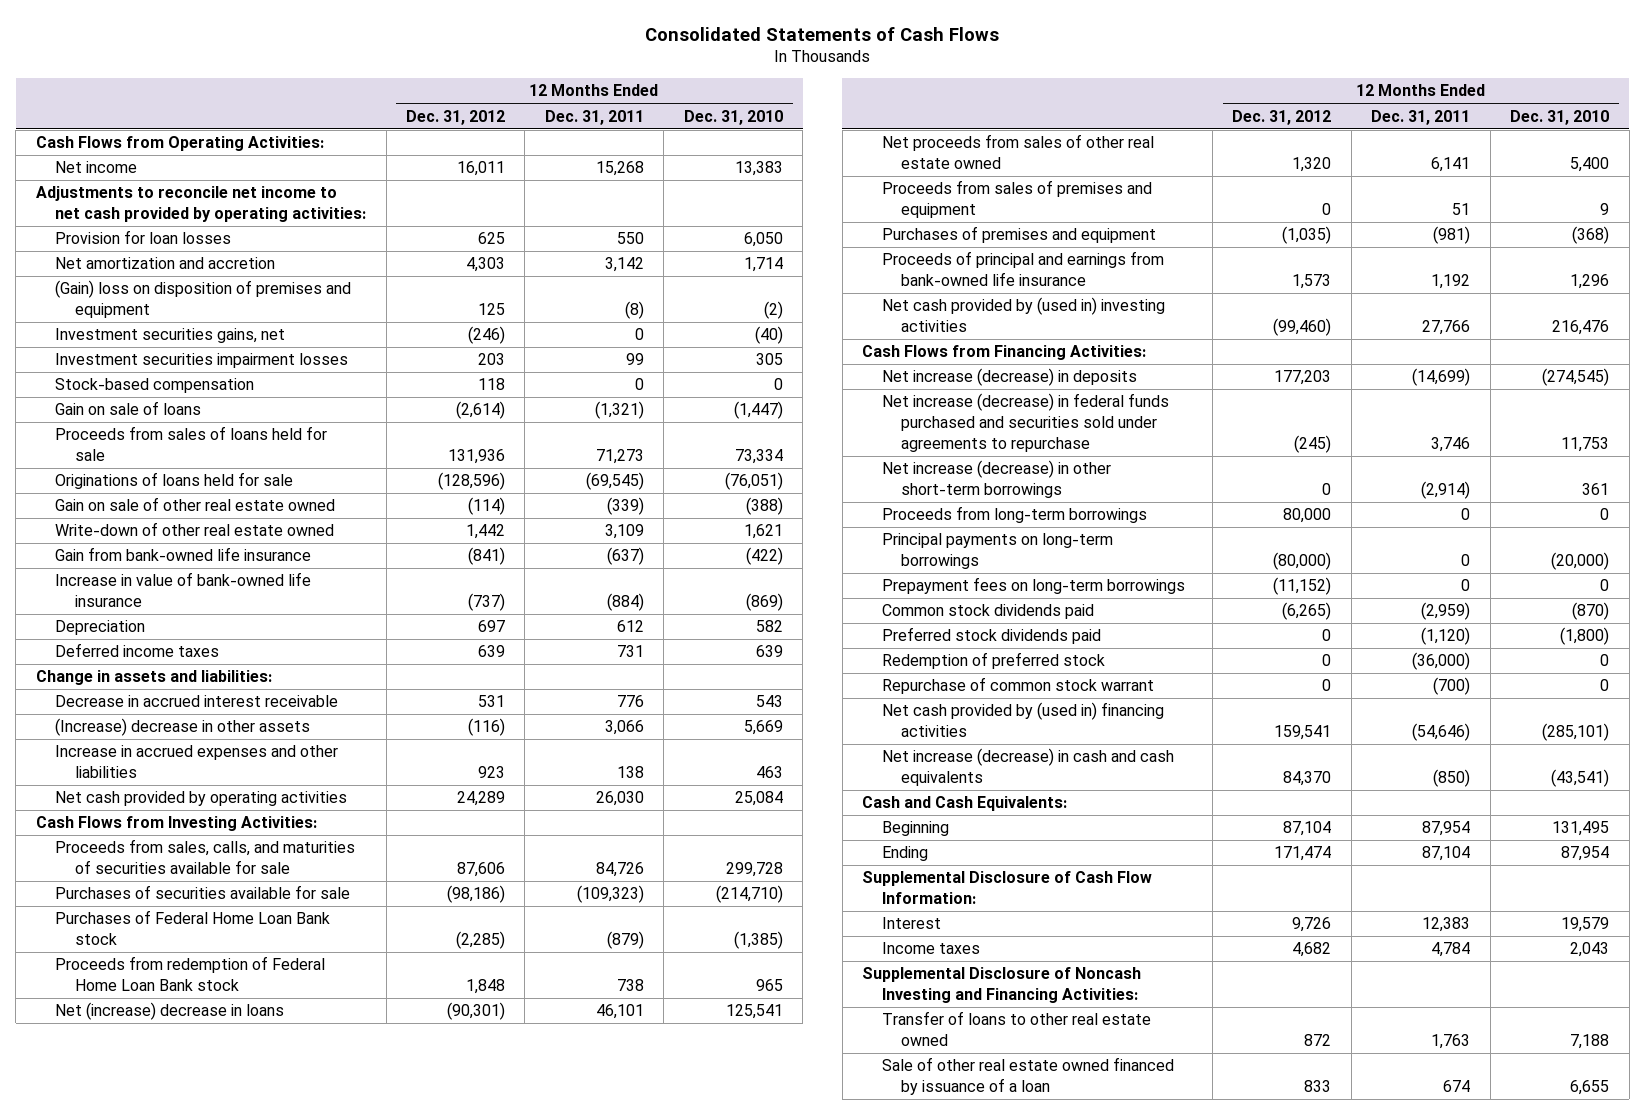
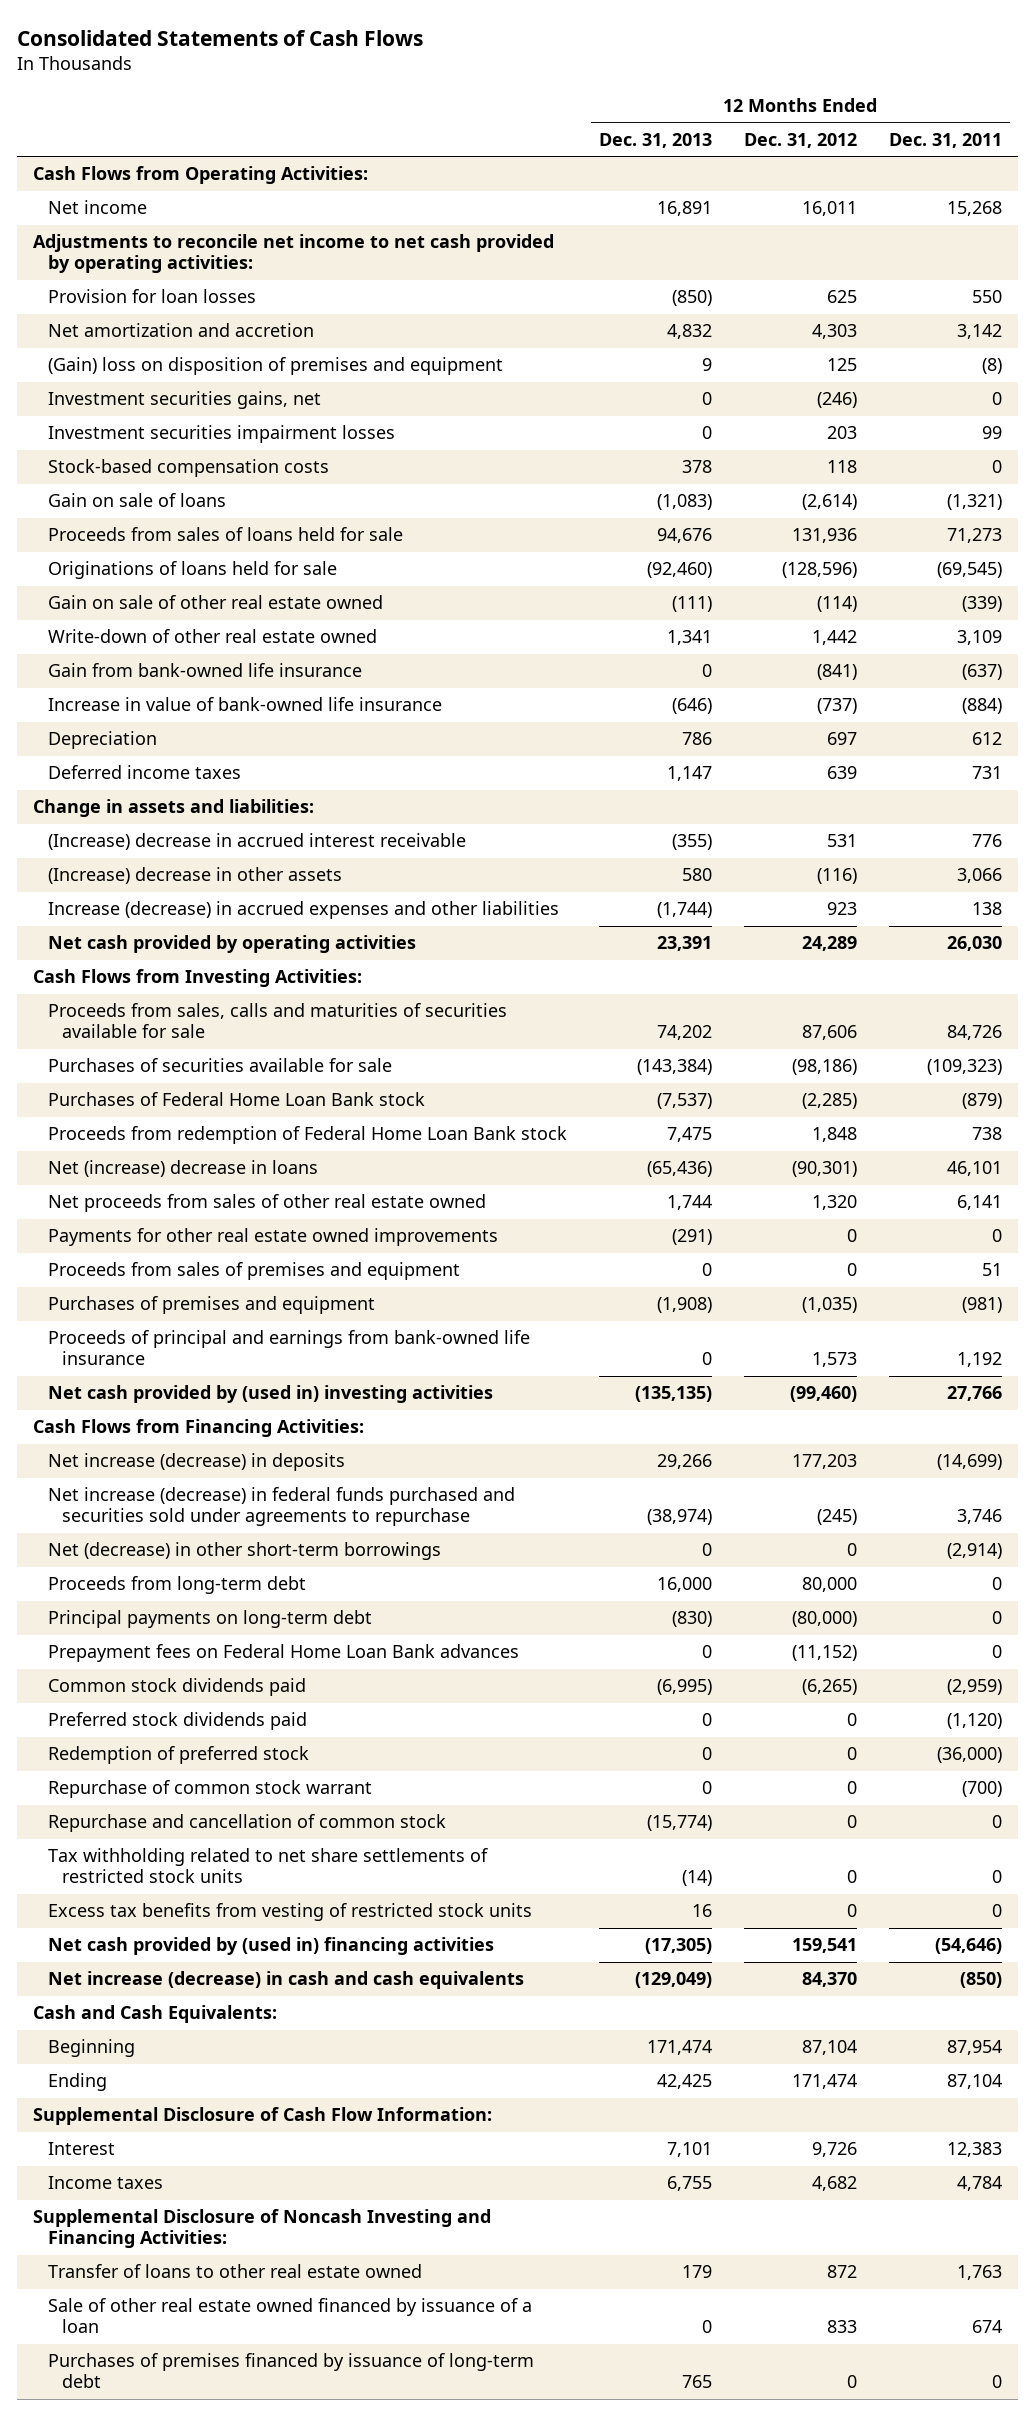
[683,109,783,125] Dec. 31, 2010 -> none
none -> [598,132,712,148] Dec. 31, 2013
[55,378,255,394] Stock-based compensation -> [47,459,329,478] Stock-based compensation costs
[55,695,339,708] Decrease in accrued interest receivable -> [47,833,466,851] (Increase) decrease in accrued interest receivable
[55,745,339,778] Increase in accrued expenses and other liabilities -> [47,901,559,920] Increase (decrease) in accrued expenses and other liabilities
[55,839,356,874] Proceeds from sales, calls, and maturities of securities available for sale -> [47,1003,507,1039] Proceeds from sales, calls and maturities of securities available for sale
none -> [47,1228,498,1247] Payments for other real estate owned improvements
[881,460,1111,498] Net increase (decrease) in other short-term borrowings -> [47,1542,441,1561] Net (decrease) in other short-term borrowings
[881,506,1147,524] Proceeds from long-term borrowings -> [47,1576,306,1595] Proceeds from long-term debt
[881,533,1113,569] Principal payments on long-term borrowings -> [47,1610,372,1629] Principal payments on long-term debt
[881,577,1185,595] Prepayment fees on long-term borrowings -> [47,1644,519,1663] Prepayment fees on Federal Home Loan Bank advances
none -> [47,1814,446,1833] Repurchase and cancellation of common stock
none -> [47,1848,488,1884] Tax withholding related to net share settlements of restricted stock units
none -> [47,1903,532,1922] Excess tax benefits from vesting of restricted stock units
none -> [47,2353,534,2389] Purchases of premises financed by issuance of long-term debt

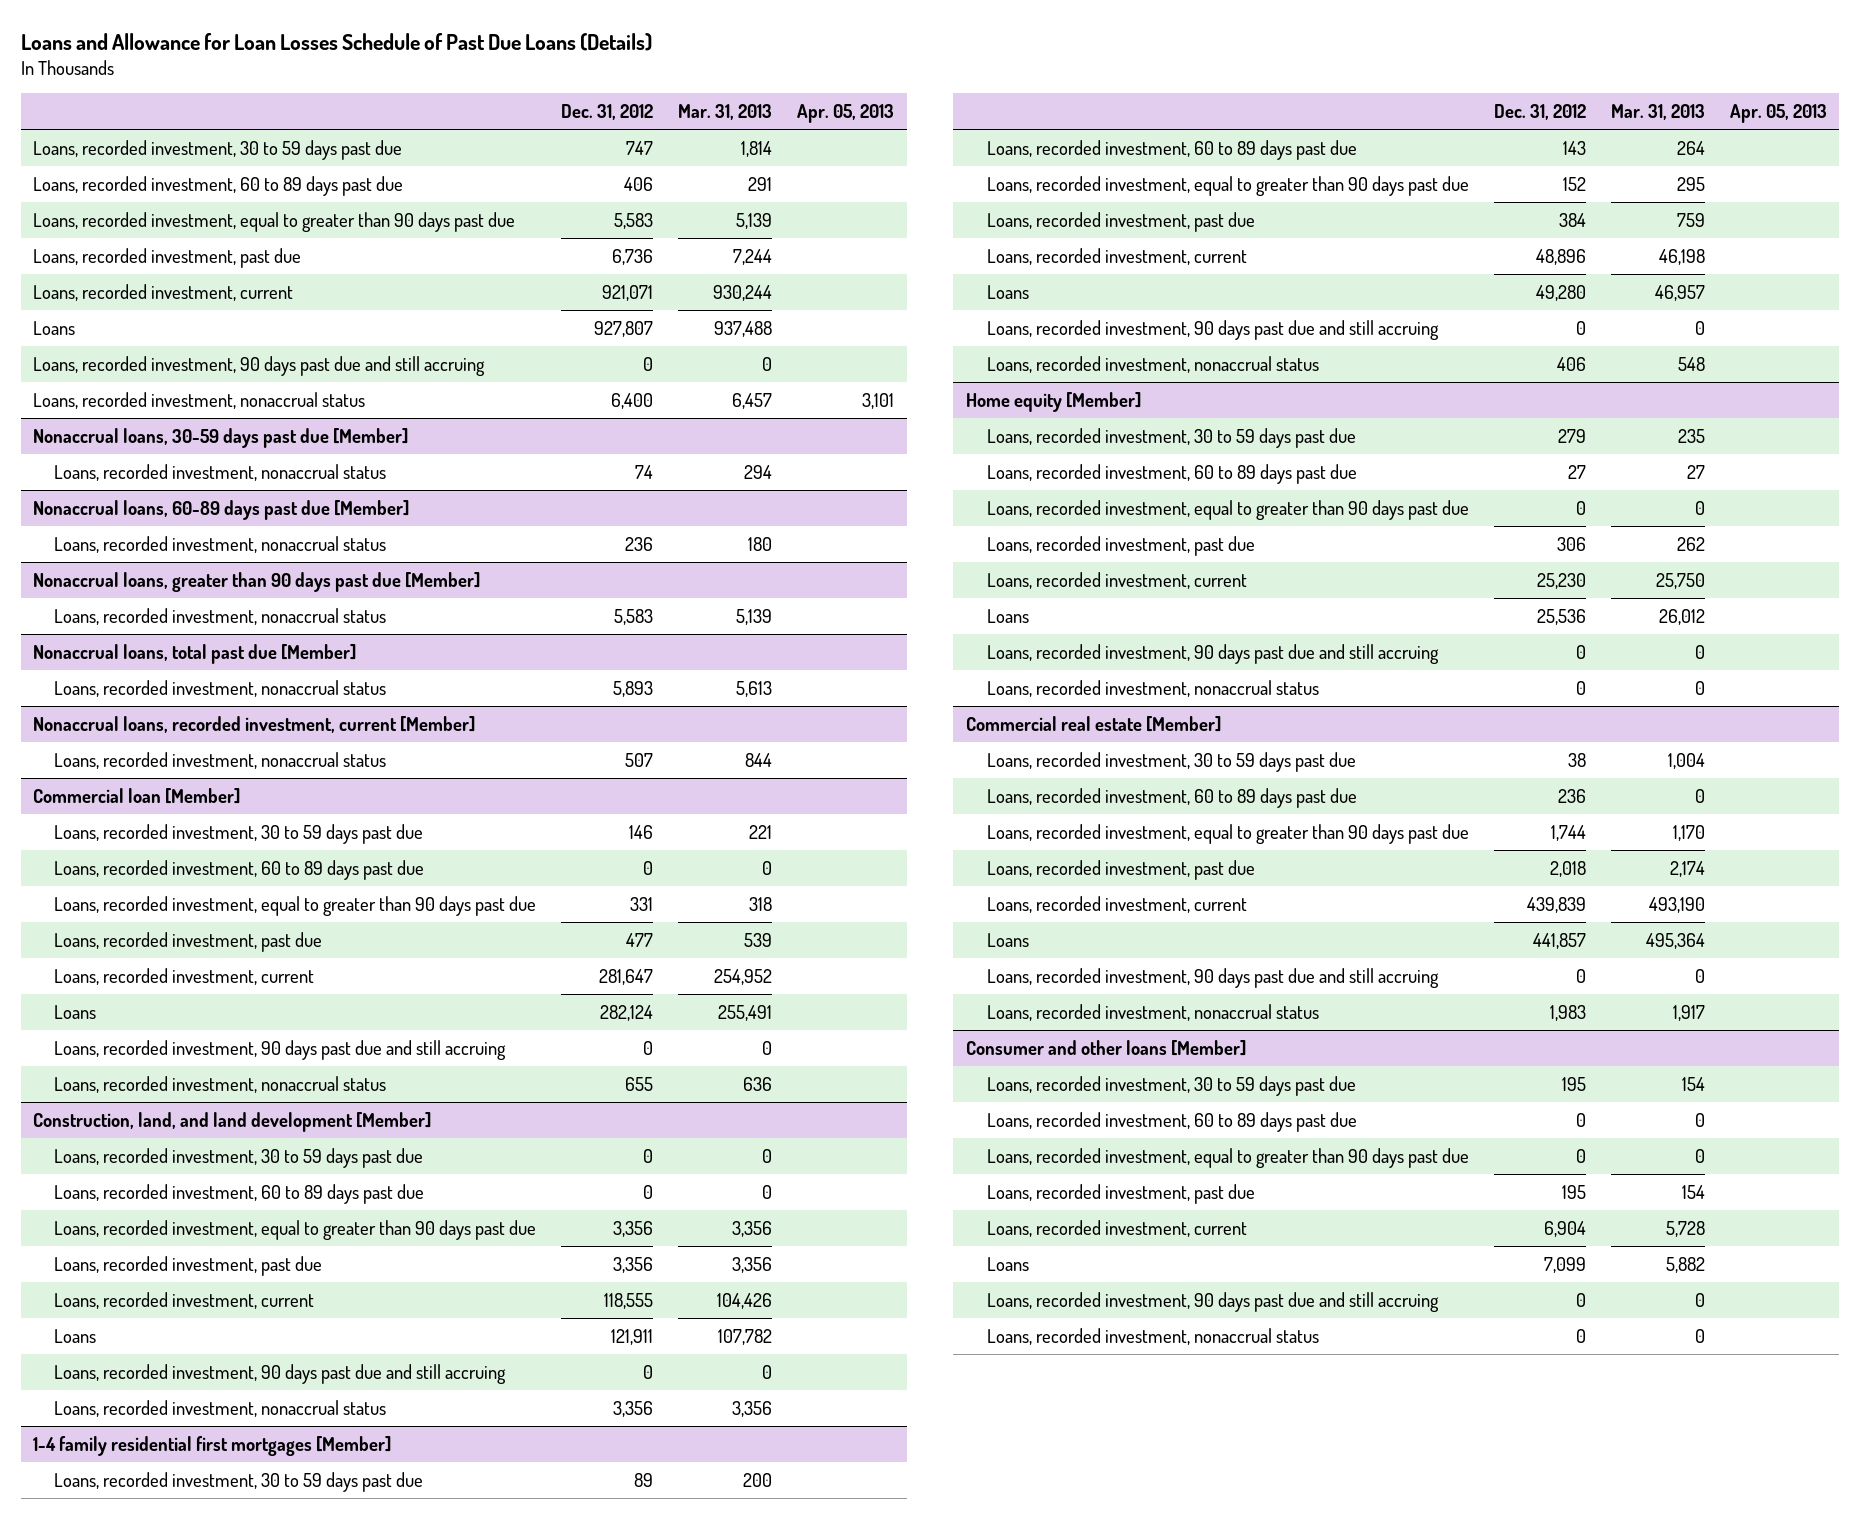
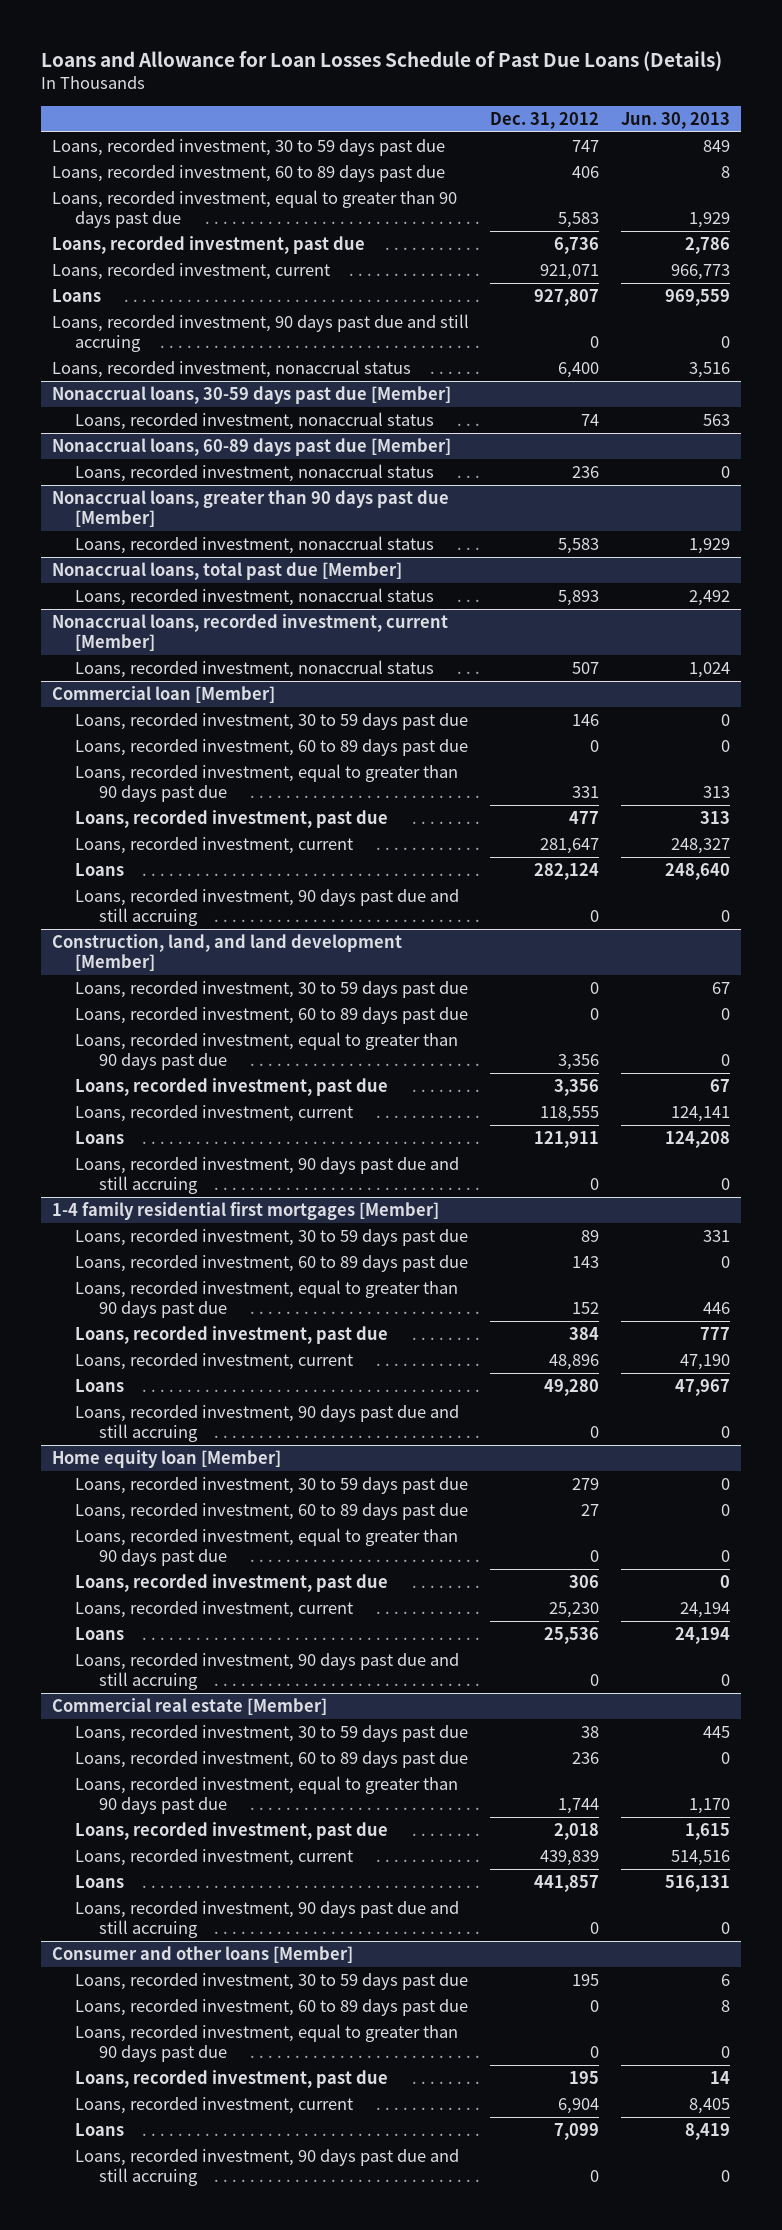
[678,104,773,121] Mar. 31, 2013 -> none
[797,104,895,124] Apr. 05, 2013 -> none
none -> [621,111,731,129] Jun. 30, 2013
[54,1075,387,1093] Loans, recorded investment, nonaccrual status -> none
[54,1399,387,1417] Loans, recorded investment, nonaccrual status -> none
[986,355,1319,373] Loans, recorded investment, nonaccrual status -> none
[965,391,1141,412] Home equity [Member] -> [51,1449,281,1468] Home equity loan [Member]
[986,679,1319,697] Loans, recorded investment, nonaccrual status -> none
[986,1003,1319,1021] Loans, recorded investment, nonaccrual status -> none
[986,1327,1319,1345] Loans, recorded investment, nonaccrual status -> none

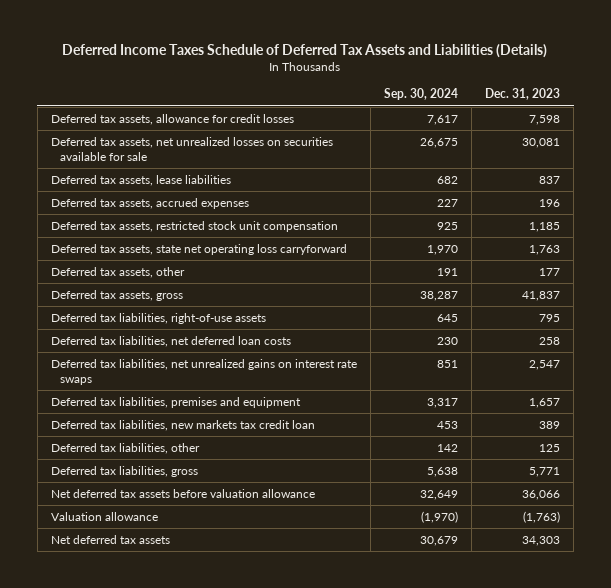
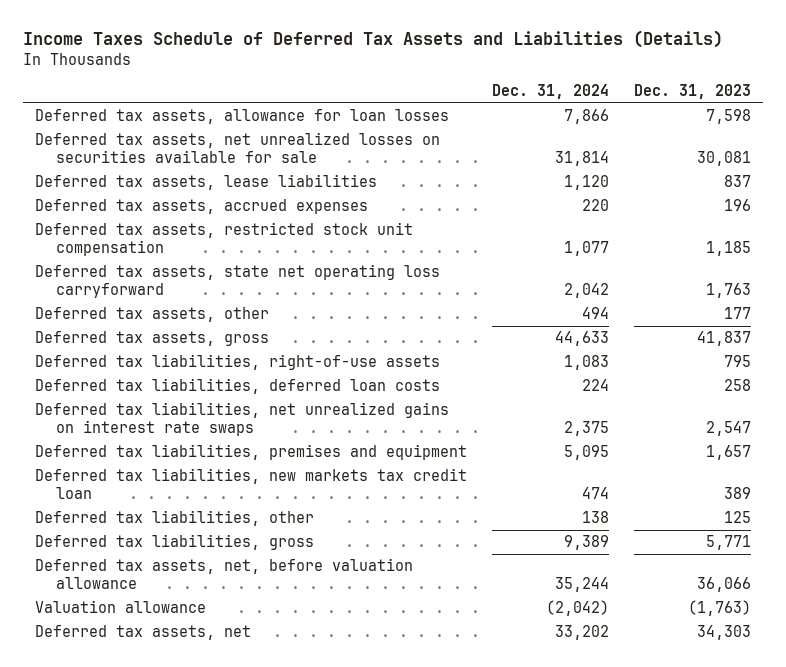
[62,44,548,59] Deferred Income Taxes Schedule of Deferred Tax Assets and Liabilities (Details) -> [22,30,723,49] Income Taxes Schedule of Deferred Tax Assets and Liabilities (Details)
[383,88,458,101] Sep. 30, 2024 -> none
none -> [491,84,609,100] Dec. 31, 2024
[50,113,294,125] Deferred tax assets, allowance for credit losses -> [35,109,450,125] Deferred tax assets, allowance for loan losses
[50,335,291,347] Deferred tax liabilities, net deferred loan costs -> [35,378,441,395] Deferred tax liabilities, deferred loan costs
[50,488,315,498] Net deferred tax assets before valuation allowance -> [35,558,414,590] Deferred tax assets, net, before valuation allowance
[50,534,170,544] Net deferred tax assets -> [35,625,252,641] Deferred tax assets, net

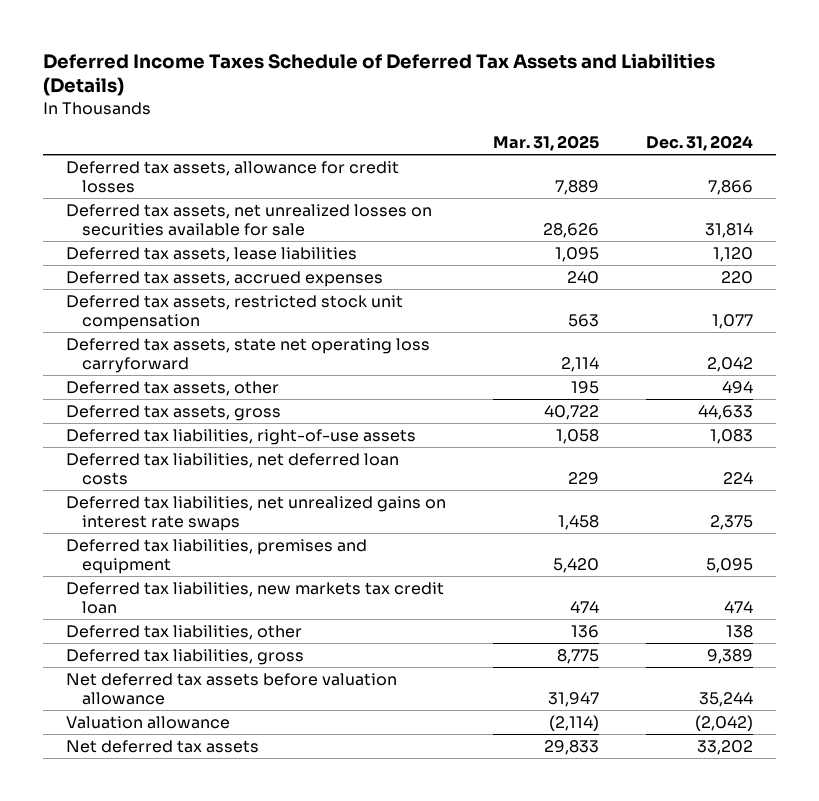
[22,30,723,49] Income Taxes Schedule of Deferred Tax Assets and Liabilities (Details) -> [42,52,715,97] Deferred Income Taxes Schedule of Deferred Tax Assets and Liabilities (Details)
[633,84,751,100] Dec. 31, 2023 -> none
none -> [492,135,599,152] Mar. 31, 2025
[35,109,450,125] Deferred tax assets, allowance for loan losses -> [65,160,399,193] Deferred tax assets, allowance for credit losses
[35,378,441,395] Deferred tax liabilities, deferred loan costs -> [65,452,399,485] Deferred tax liabilities, net deferred loan costs
[35,558,414,590] Deferred tax assets, net, before valuation allowance -> [65,672,397,705] Net deferred tax assets before valuation allowance
[35,625,252,641] Deferred tax assets, net -> [65,739,259,753] Net deferred tax assets

